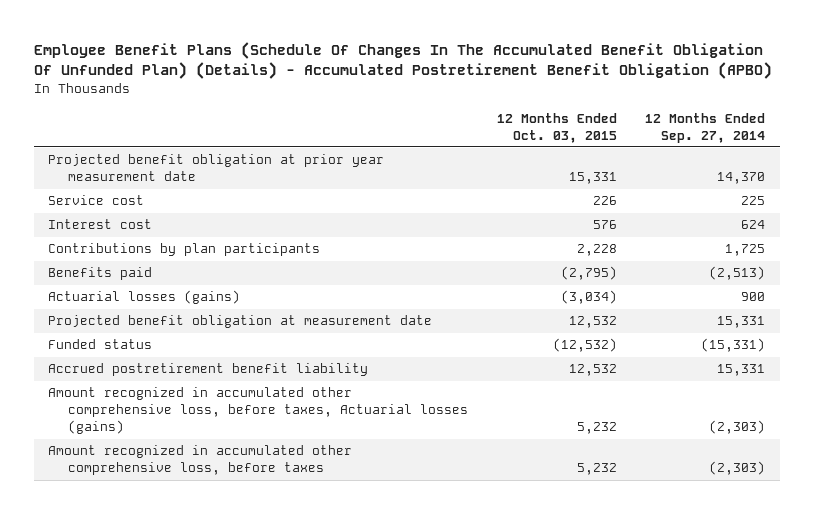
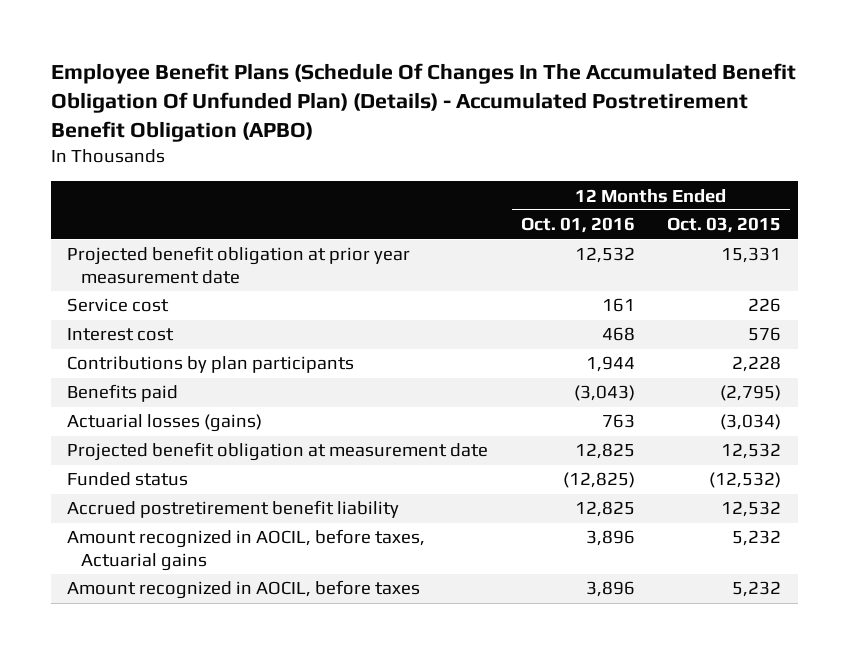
[645,112,766,143] 12 Months Ended Sep. 27, 2014 -> none
none -> [520,217,635,234] Oct. 01, 2016
[48,387,469,435] Amount recognized in accumulated other comprehensive loss, before taxes, Actuarial losses (gains) -> [66,529,425,571] Amount recognized in AOCIL, before taxes, Actuarial gains
[48,445,353,476] Amount recognized in accumulated other comprehensive loss, before taxes -> [66,580,420,600] Amount recognized in AOCIL, before taxes

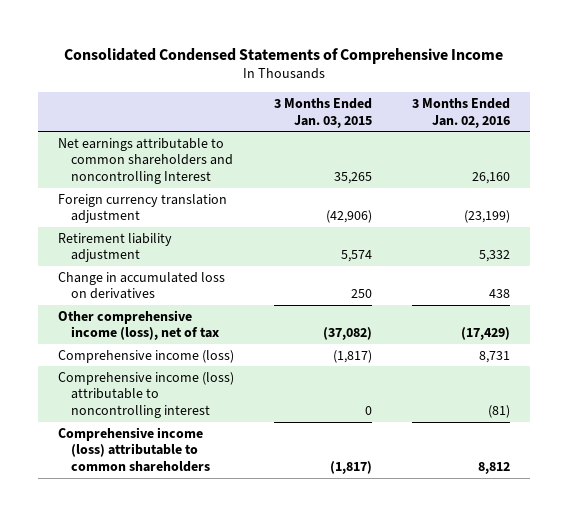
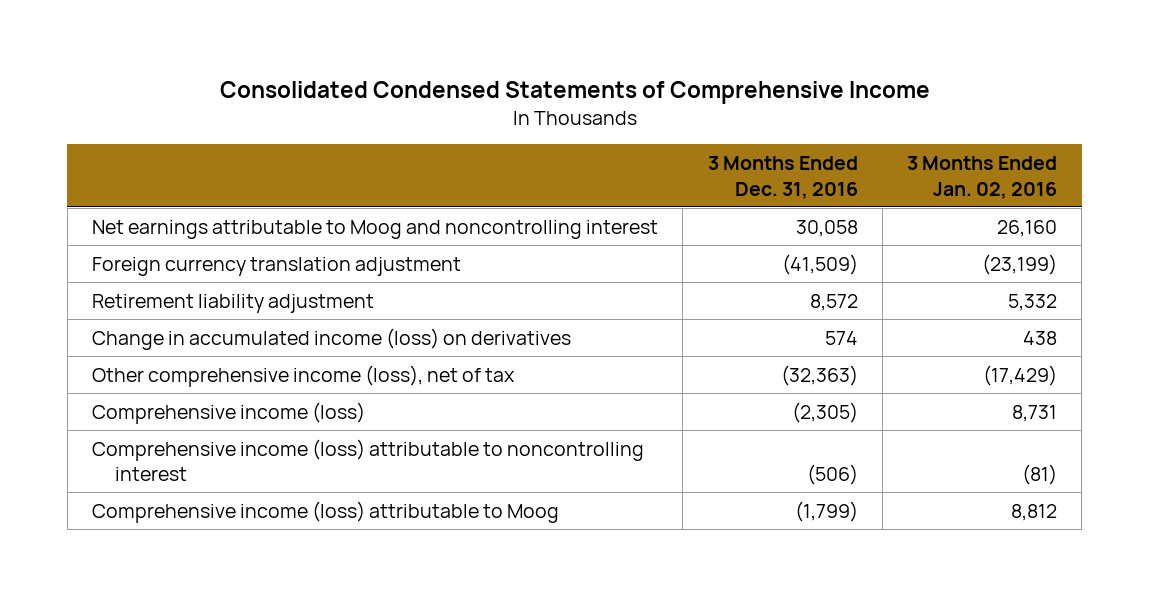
[274,97,373,128] 3 Months Ended Jan. 03, 2015 -> none
none -> [707,156,858,199] 3 Months Ended Dec. 31, 2016
[58,137,234,185] Net earnings attributable to common shareholders and noncontrolling Interest -> [92,219,659,239] Net earnings attributable to Moog and noncontrolling interest
[58,271,226,300] Change in accumulated loss on derivatives -> [92,327,572,350] Change in accumulated income (loss) on derivatives
[58,426,211,473] Comprehensive income (loss) attributable to common shareholders -> [92,500,560,523] Comprehensive income (loss) attributable to Moog

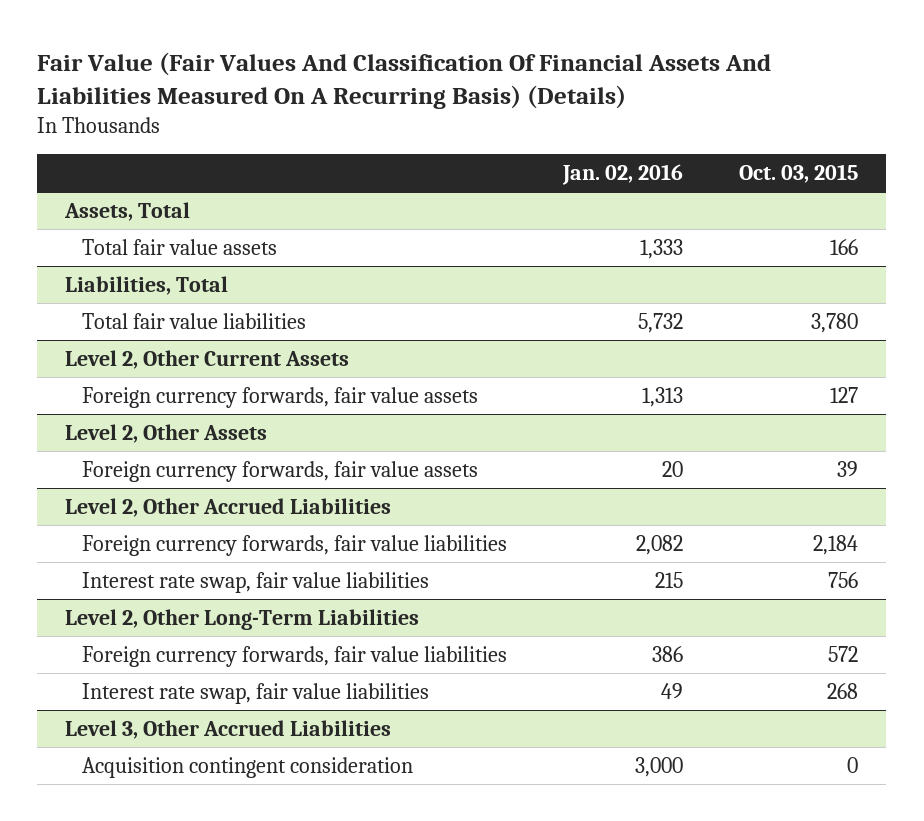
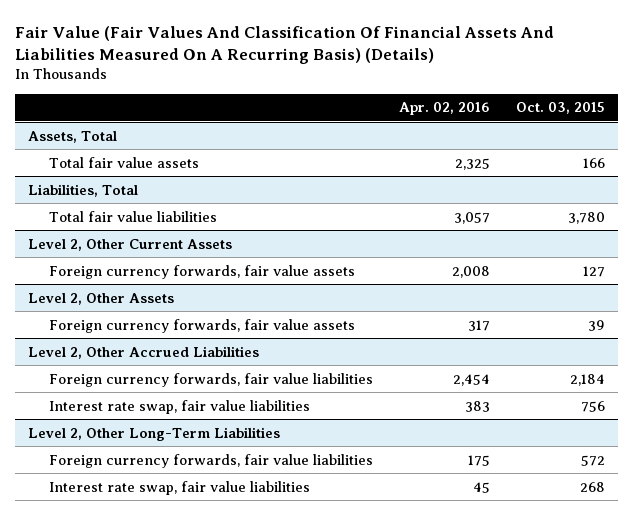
[562,163,684,185] Jan. 02, 2016 -> none
none -> [399,102,491,116] Apr. 02, 2016
[65,720,392,740] Level 3, Other Accrued Liabilities -> none
[82,757,414,779] Acquisition contingent consideration -> none

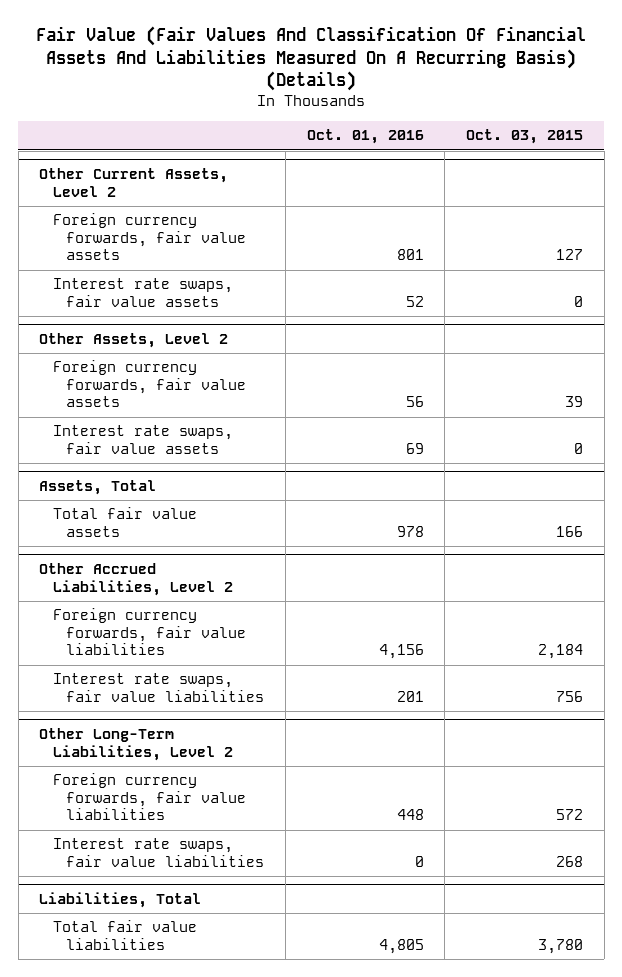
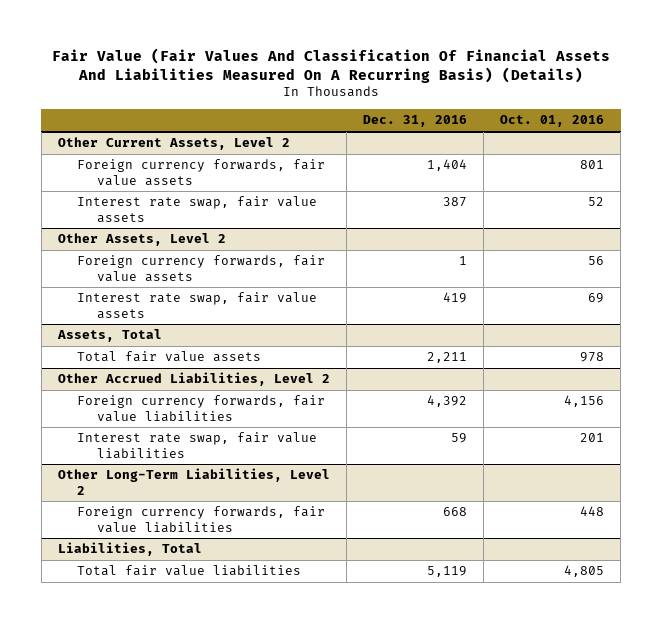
[465,129,583,145] Oct. 03, 2015 -> none
none -> [362,115,467,128] Dec. 31, 2016
[52,278,233,307] Interest rate swaps, fair value assets -> [77,196,318,223] Interest rate swap, fair value assets
[52,425,233,454] Interest rate swaps, fair value assets -> [77,292,318,319] Interest rate swap, fair value assets
[52,673,265,702] Interest rate swaps, fair value liabilities -> [77,432,318,459] Interest rate swap, fair value liabilities
[52,838,265,867] Interest rate swaps, fair value liabilities -> none

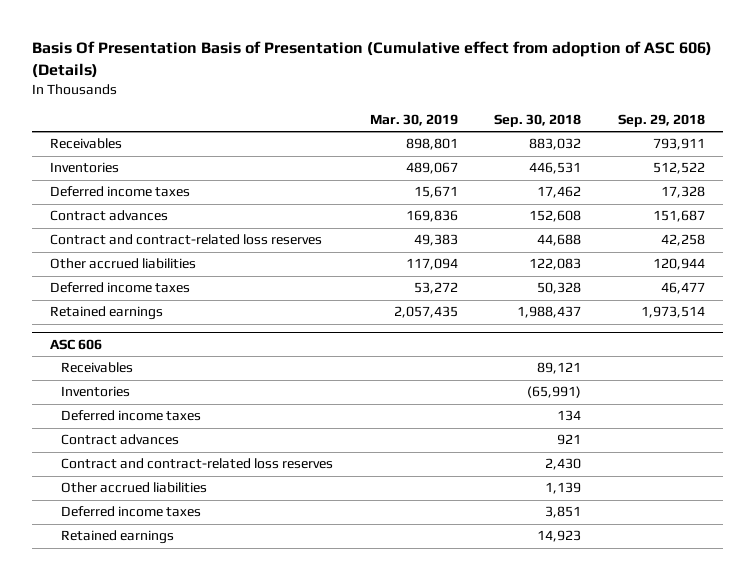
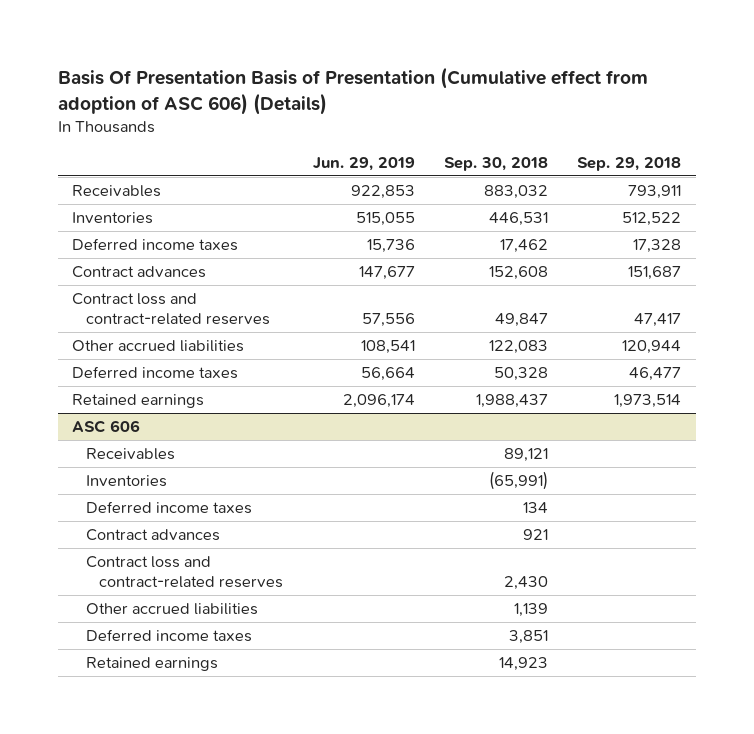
[369,113,458,126] Mar. 30, 2019 -> none
none -> [312,157,415,172] Jun. 29, 2019
[49,234,322,246] Contract and contract-related loss reserves -> [72,293,270,326] Contract loss and contract-related reserves
[537,234,582,247] 44,688 -> [494,313,548,328] 49,847
[661,234,706,247] 42,258 -> [634,313,682,328] 47,417
[61,458,334,470] Contract and contract-related loss reserves -> [85,556,284,589] Contract loss and contract-related reserves

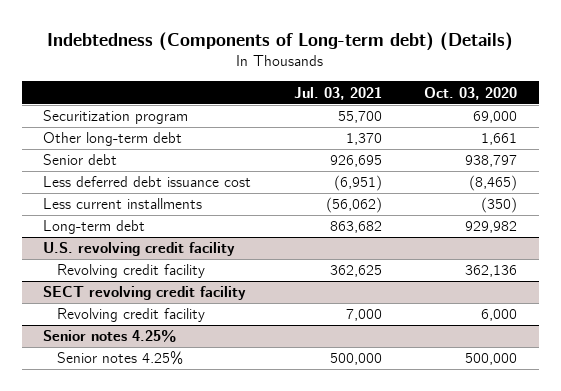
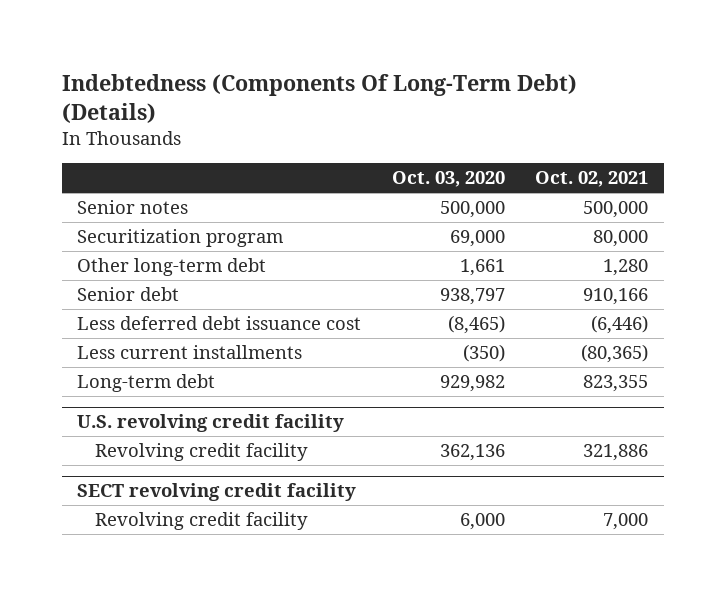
[47,31,514,51] Indebtedness (Components of Long-term debt) (Details) -> [61,73,577,123] Indebtedness (Components Of Long-Term Debt) (Details)
[293,86,382,100] Jul. 03, 2021 -> none
none -> [535,171,649,188] Oct. 02, 2021
none -> [77,200,189,215] Senior notes
[43,330,177,343] Senior notes 4.25% -> none
[56,351,183,366] Senior notes 4.25% -> none

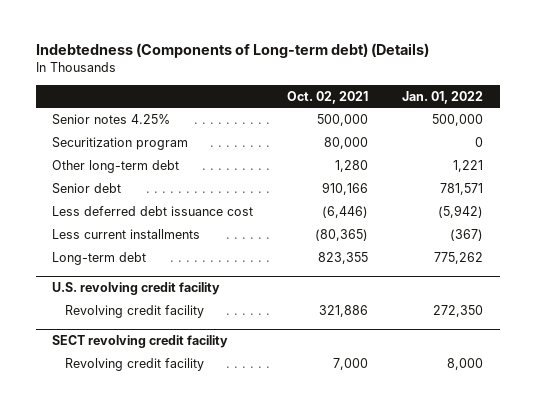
[61,73,577,123] Indebtedness (Components Of Long-Term Debt) (Details) -> [35,43,429,59] Indebtedness (Components of Long-term debt) (Details)
[391,171,505,188] Oct. 03, 2020 -> none
none -> [402,90,484,104] Jan. 01, 2022
[77,200,189,215] Senior notes -> [52,113,171,125] Senior notes 4.25%

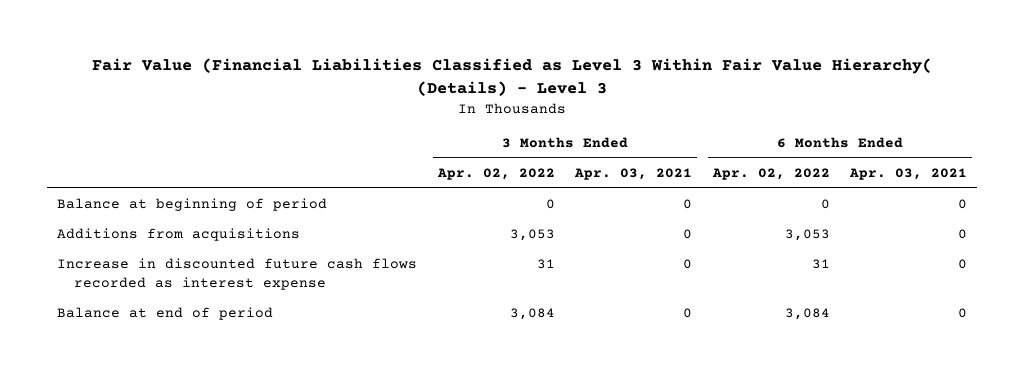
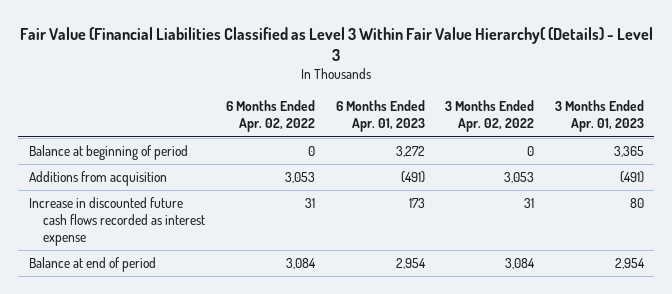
[574,167,693,180] Apr. 03, 2021 -> none
[849,167,968,180] Apr. 03, 2021 -> none
none -> [335,100,425,133] 6 Months Ended Apr. 01, 2023
none -> [554,100,644,133] 3 Months Ended Apr. 01, 2023
[57,228,301,242] Additions from acquisitions -> [28,171,167,187] Additions from acquisition

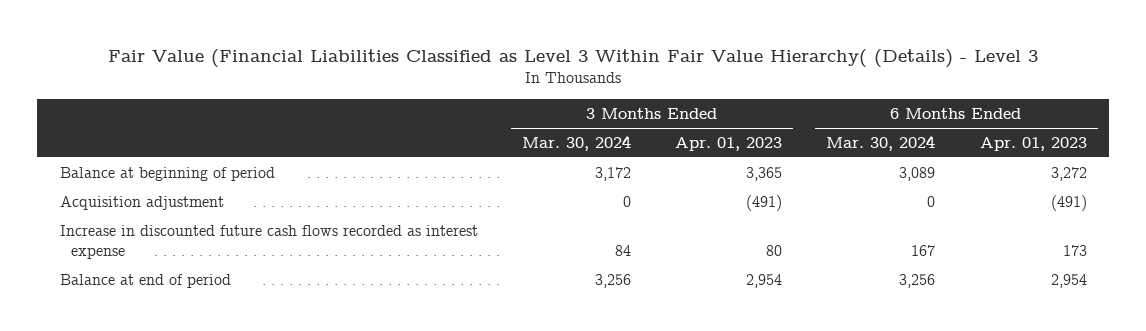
[225,100,315,133] 6 Months Ended Apr. 02, 2022 -> none
[445,100,535,133] 3 Months Ended Apr. 02, 2022 -> none
none -> [521,134,631,151] Mar. 30, 2024
none -> [826,134,936,151] Mar. 30, 2024
[28,171,167,187] Additions from acquisition -> [59,195,224,210] Acquisition adjustment

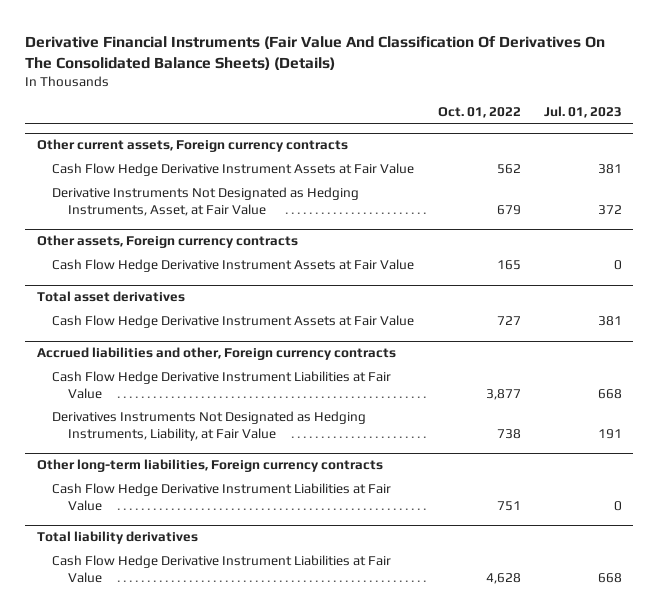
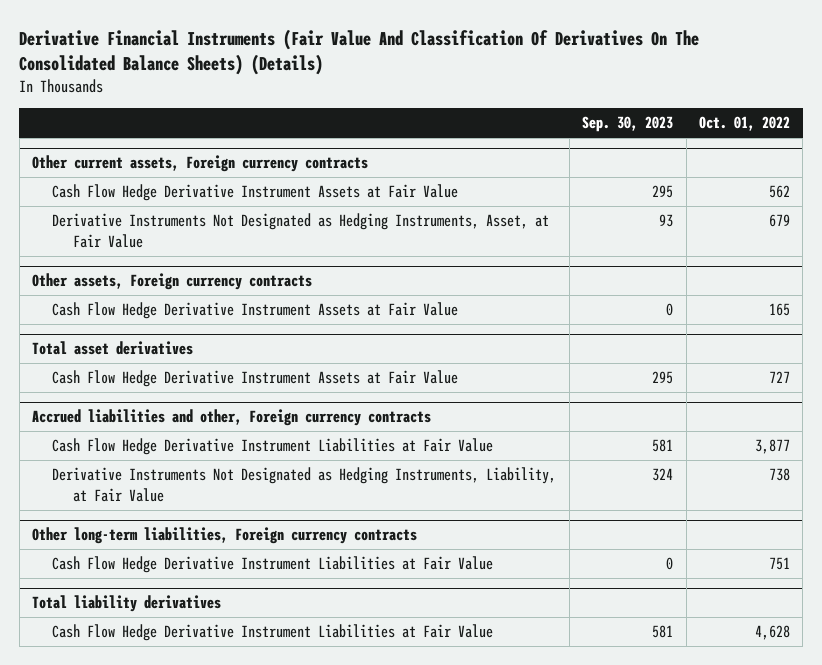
[543,106,622,119] Jul. 01, 2023 -> none
none -> [582,116,674,133] Sep. 30, 2023
[52,411,367,441] Derivatives Instruments Not Designated as Hedging Instruments, Liability, at Fair Value -> [52,467,557,502] Derivative Instruments Not Designated as Hedging Instruments, Liability, at Fair Value

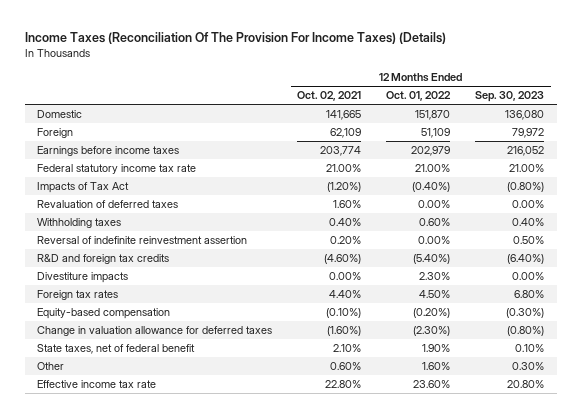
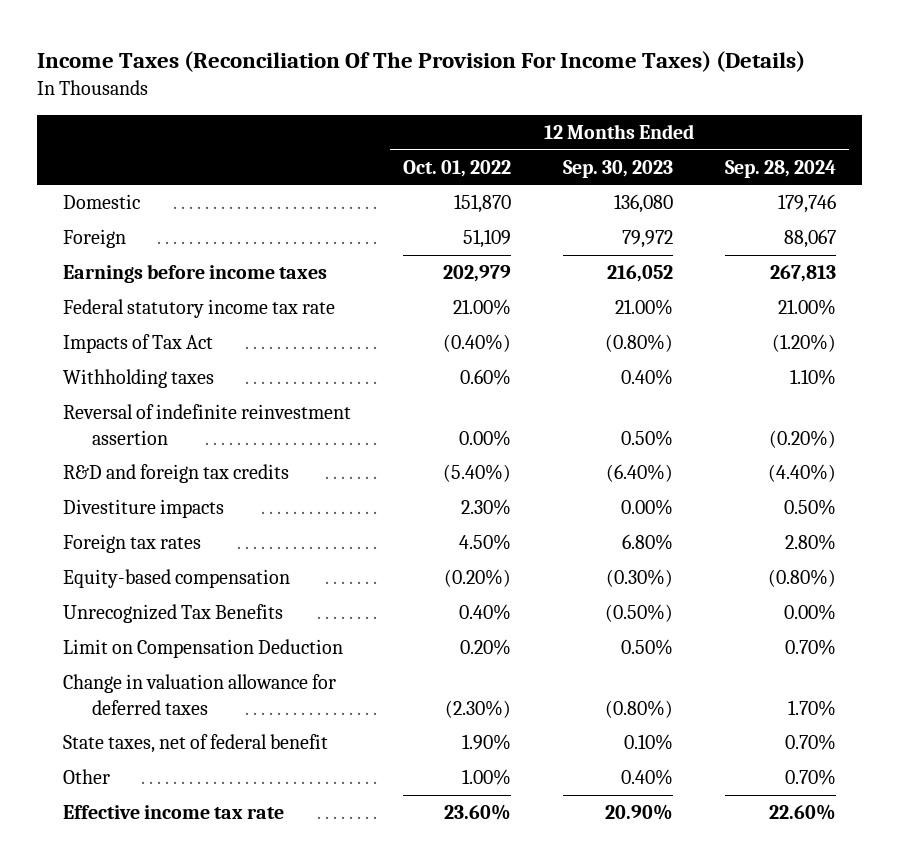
[297,91,362,102] Oct. 02, 2021 -> none
none -> [725,159,837,178] Sep. 28, 2024
[37,200,179,209] Revaluation of deferred taxes -> none
none -> [62,604,283,624] Unrecognized Tax Benefits
none -> [62,639,343,659] Limit on Compensation Deduction
[422,362,451,371] 1.60% -> [461,769,511,786] 1.00%
[512,362,545,371] 0.30% -> [620,769,673,786] 0.40%
[507,380,545,389] 20.80% -> [604,804,673,821] 20.90%

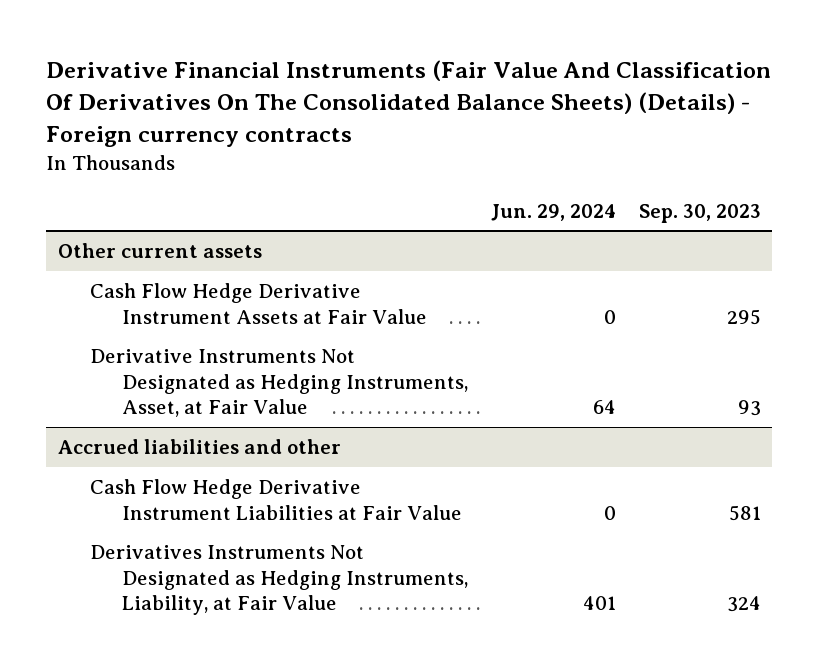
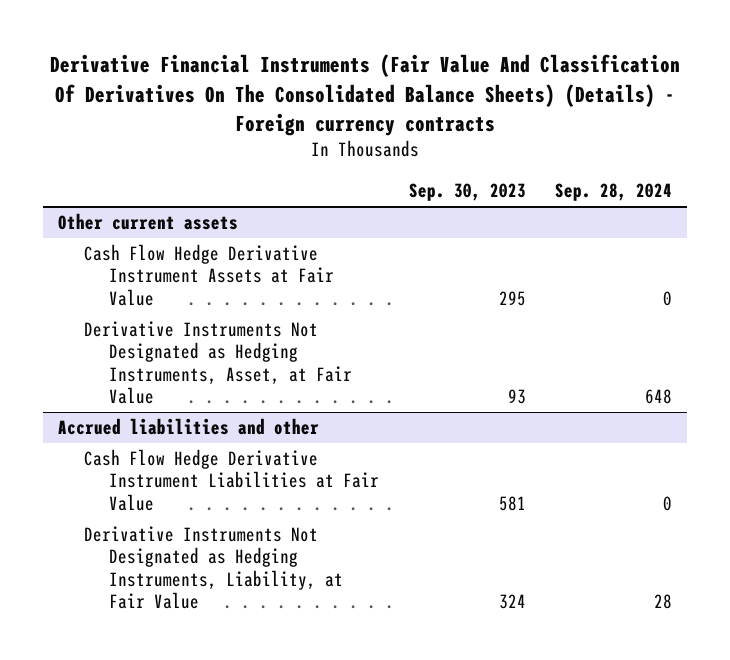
[491,203,617,221] Jun. 29, 2024 -> none
none -> [555,183,673,202] Sep. 28, 2024
[90,545,469,616] Derivatives Instruments Not Designated as Hedging Instruments, Liability, at Fair Value -> [83,526,344,610] Derivative Instruments Not Designated as Hedging Instruments, Liability, at Fair Value

